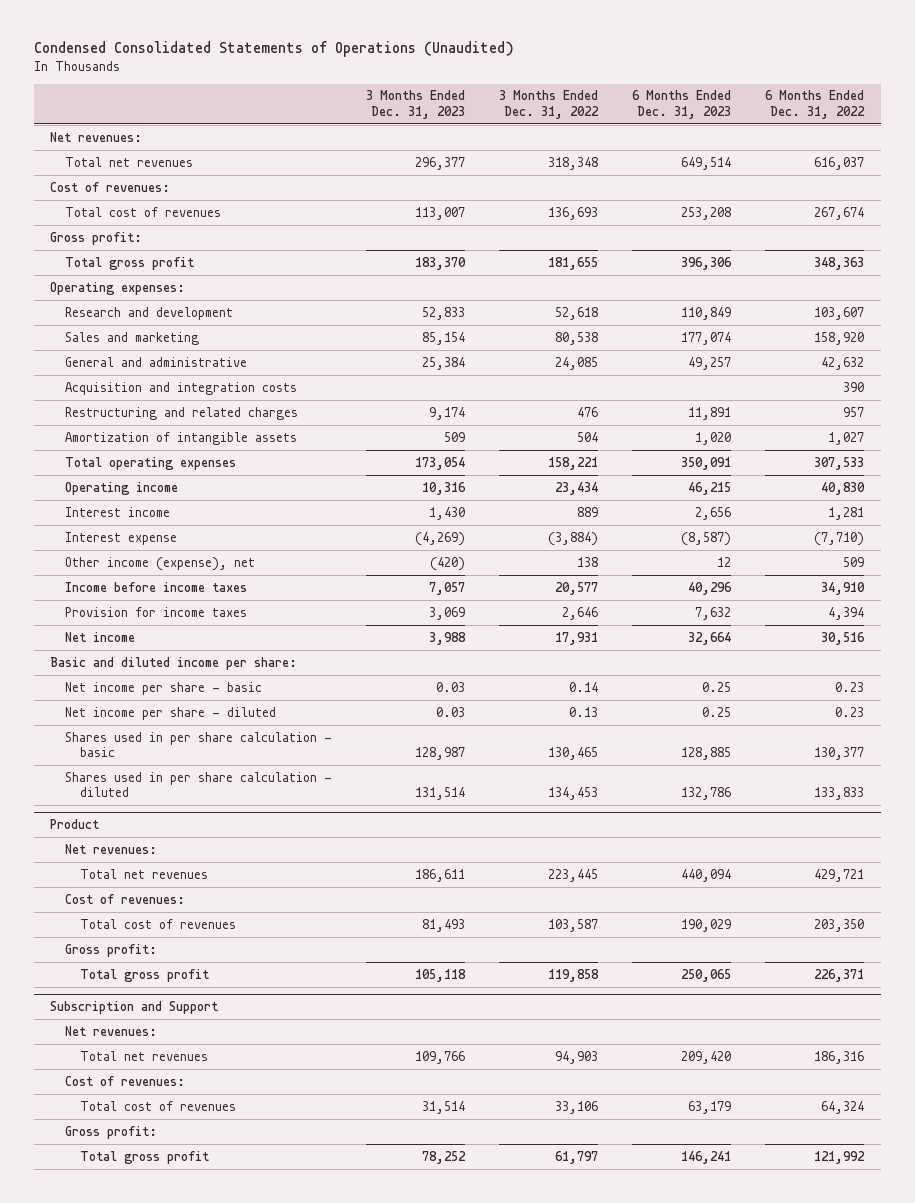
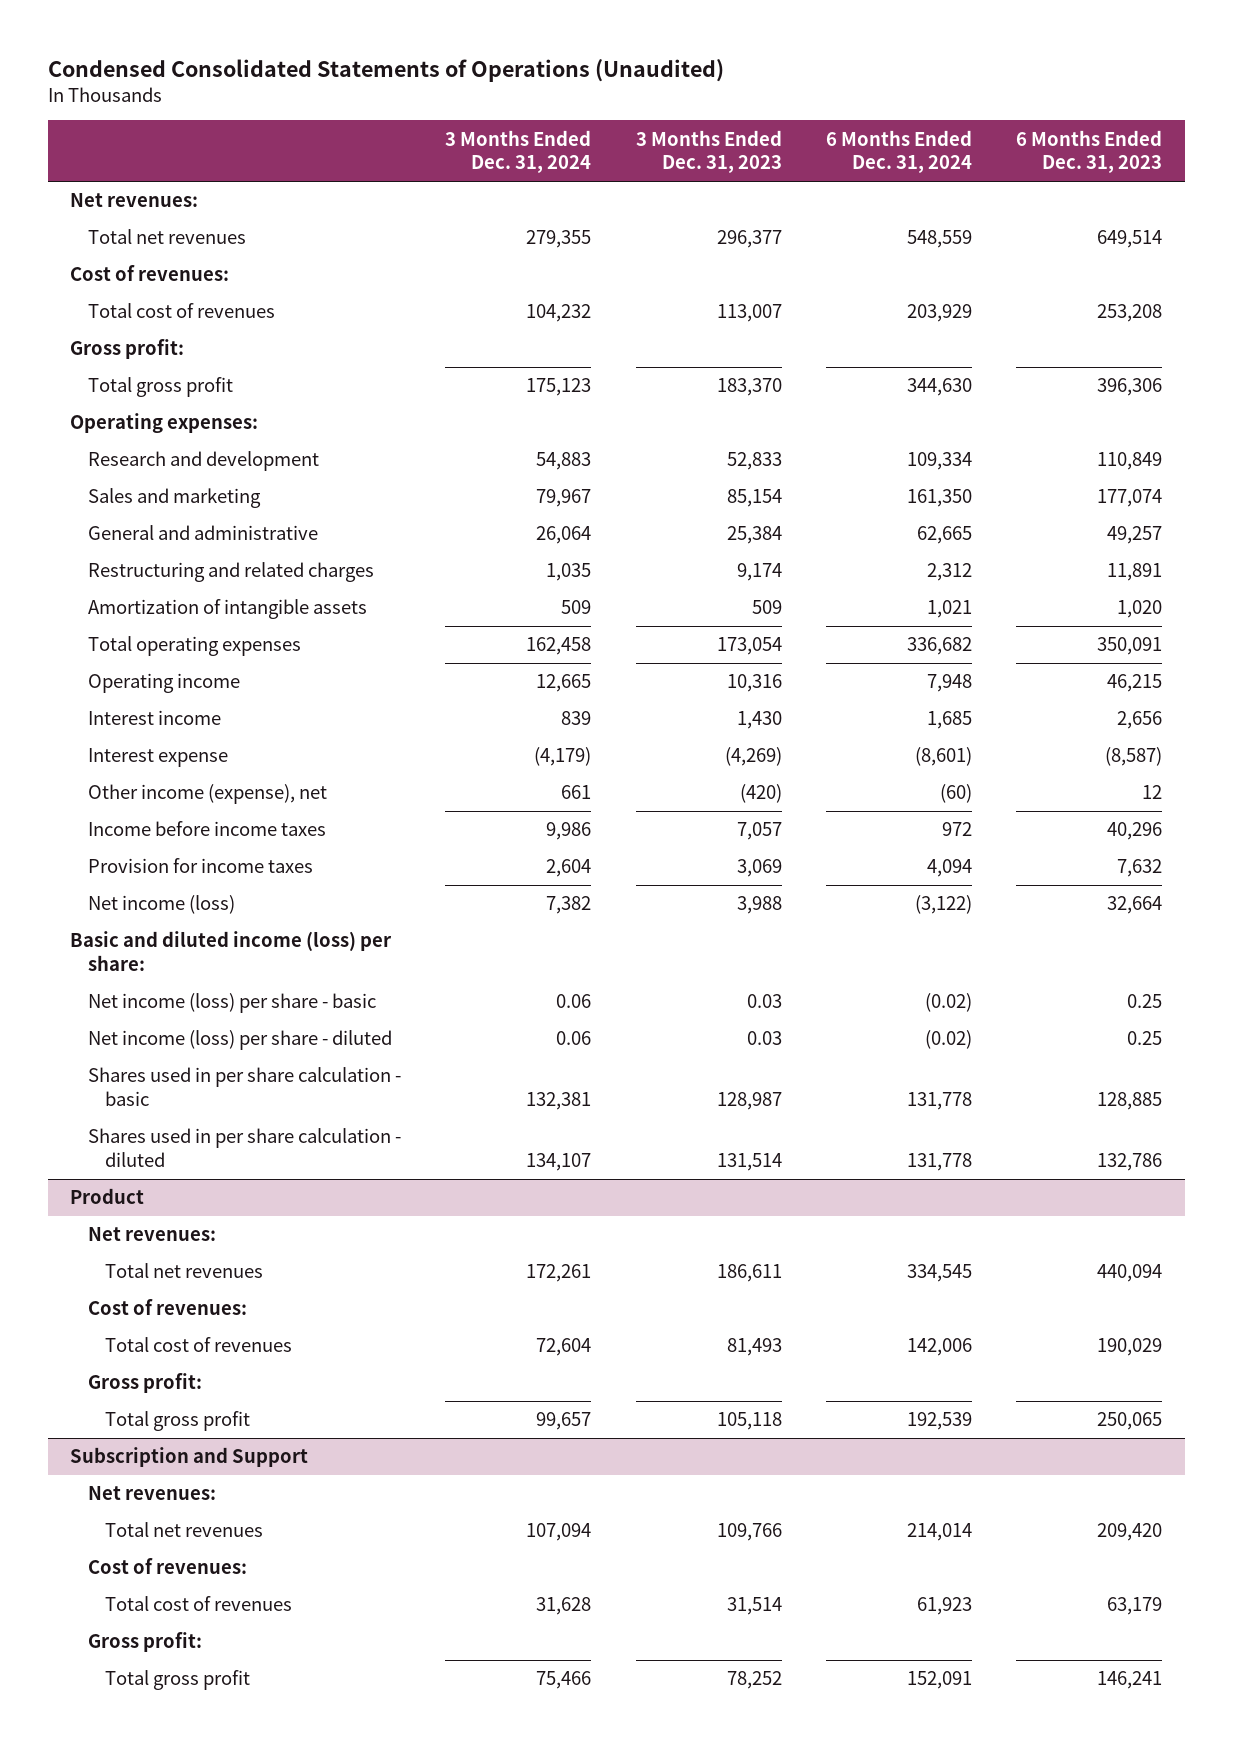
[499,90,600,119] 3 Months Ended Dec. 31, 2022 -> none
[765,90,866,119] 6 Months Ended Dec. 31, 2022 -> none
none -> [445,129,592,174] 3 Months Ended Dec. 31, 2024
none -> [826,129,973,174] 6 Months Ended Dec. 31, 2024
[65,381,298,395] Acquisition and integration costs -> none
[65,631,136,642] Net income -> [87,895,235,915] Net income (loss)
[50,656,298,670] Basic and diluted income per share: -> [70,931,393,971] Basic and diluted income (loss) per share:
[65,681,263,695] Net income per share - basic -> [87,993,376,1014] Net income (loss) per share - basic
[65,706,277,720] Net income per share - diluted -> [87,1030,392,1051] Net income (loss) per share - diluted

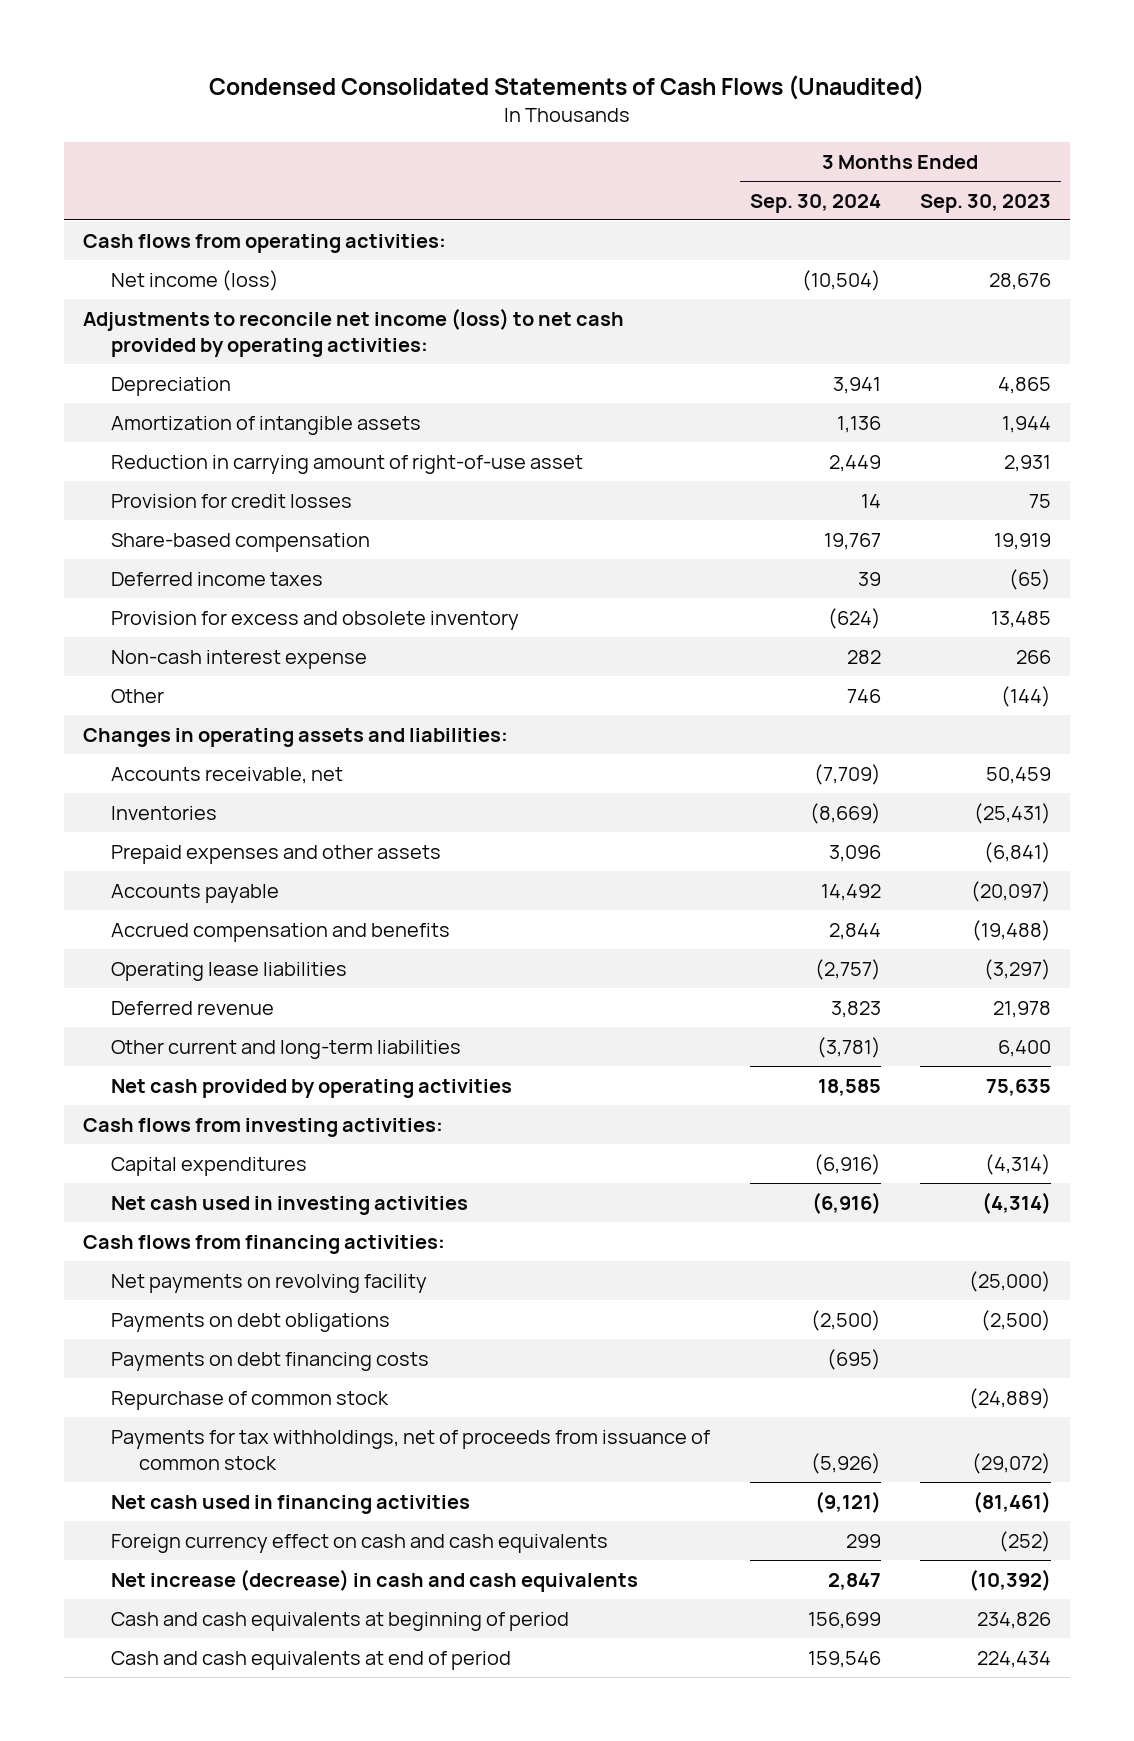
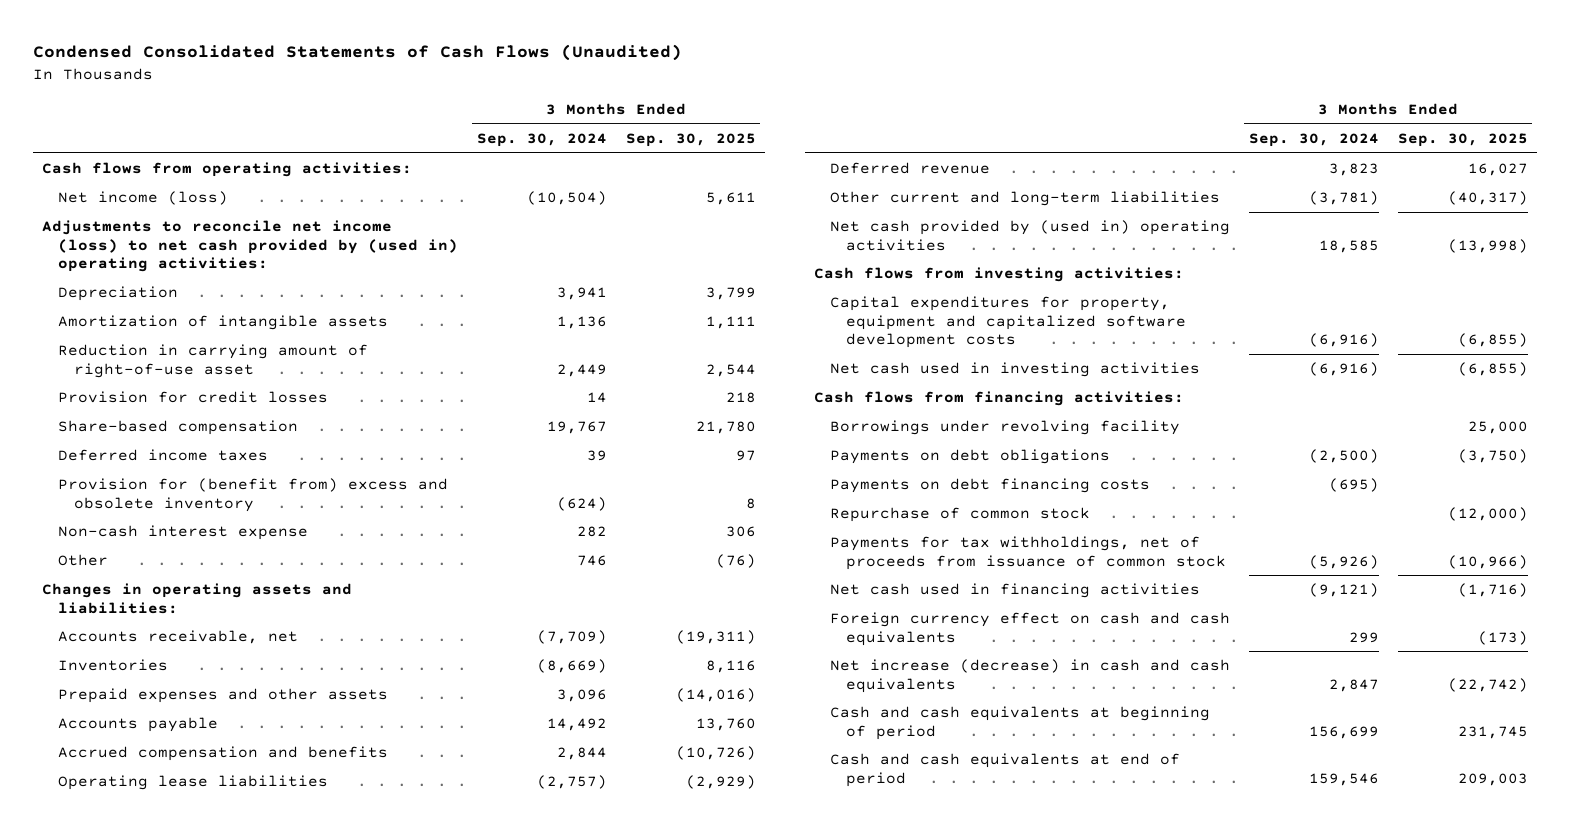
[919,193,1051,213] Sep. 30, 2023 -> none
none -> [625,132,756,147] Sep. 30, 2025
[83,307,625,357] Adjustments to reconcile net income (loss) to net cash provided by operating activities: -> [42,220,458,272] Adjustments to reconcile net income (loss) to net cash provided by (used in) operating activities:
[111,610,520,630] Provision for excess and obsolete inventory -> [57,478,448,512] Provision for (benefit from) excess and obsolete inventory
[111,1078,513,1098] Net cash provided by operating activities -> [829,220,1230,251] Net cash provided by (used in) operating activities
[111,1156,308,1176] Capital expenditures -> [829,296,1186,348] Capital expenditures for property, equipment and capitalized software development costs
[111,1273,428,1293] Net payments on revolving facility -> none
none -> [829,420,1180,436] Borrowings under revolving facility

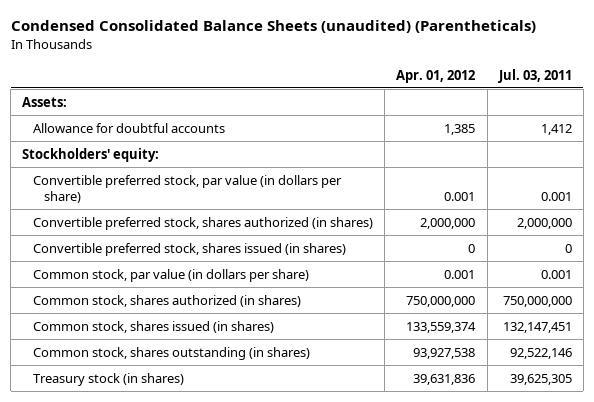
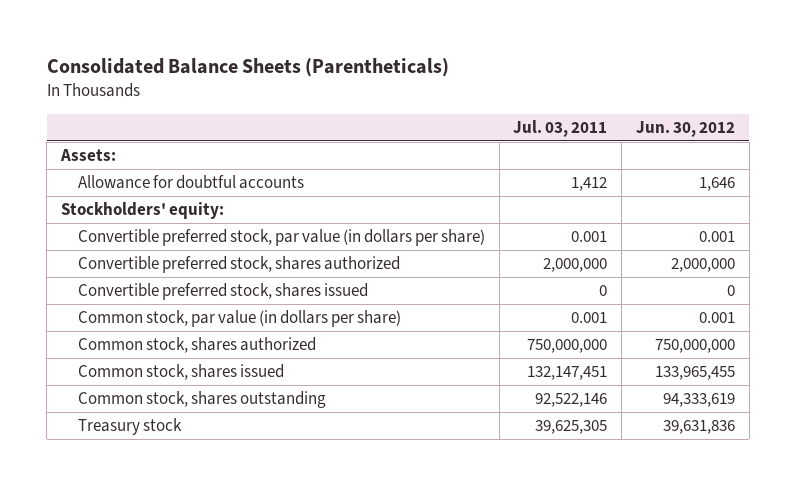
[10,20,536,34] Condensed Consolidated Balance Sheets (unaudited) (Parentheticals) -> [46,58,449,78] Consolidated Balance Sheets (Parentheticals)
[396,69,476,83] Apr. 01, 2012 -> none
none -> [635,120,735,137] Jun. 30, 2012
[33,216,374,230] Convertible preferred stock, shares authorized (in shares) -> [77,256,400,274] Convertible preferred stock, shares authorized
[33,242,347,256] Convertible preferred stock, shares issued (in shares) -> [77,283,368,301] Convertible preferred stock, shares issued
[33,294,302,307] Common stock, shares authorized (in shares) -> [77,337,316,354] Common stock, shares authorized
[33,320,275,333] Common stock, shares issued (in shares) -> [77,364,284,381] Common stock, shares issued
[33,346,311,360] Common stock, shares outstanding (in shares) -> [77,391,326,409] Common stock, shares outstanding
[33,372,185,386] Treasury stock (in shares) -> [77,418,182,436] Treasury stock

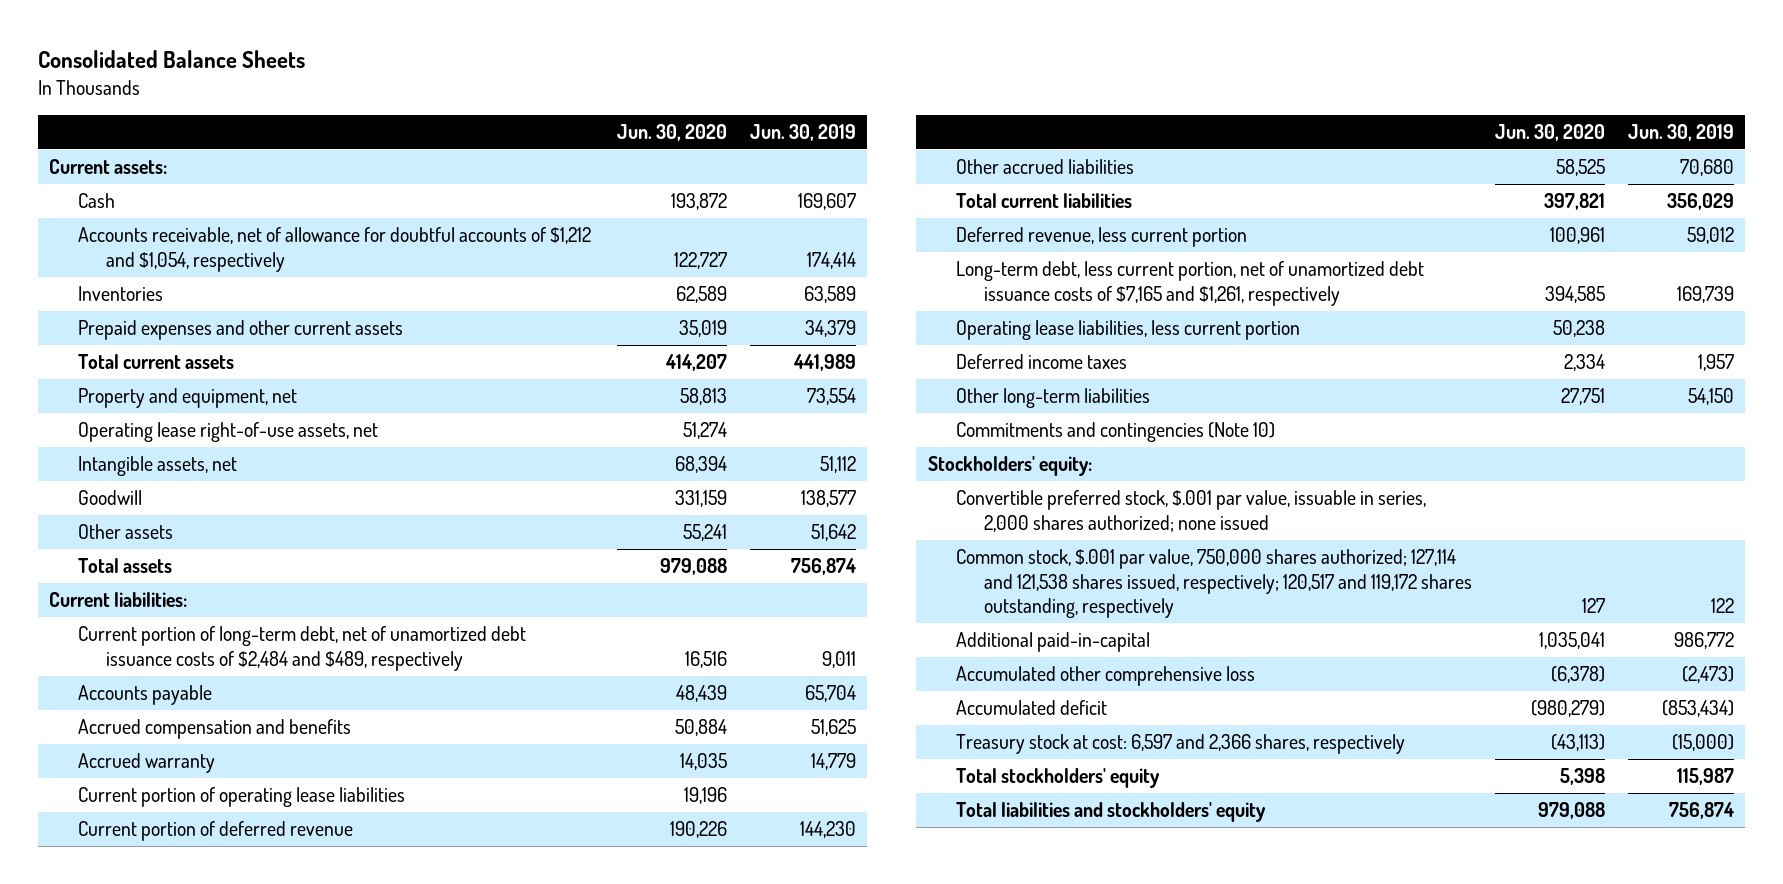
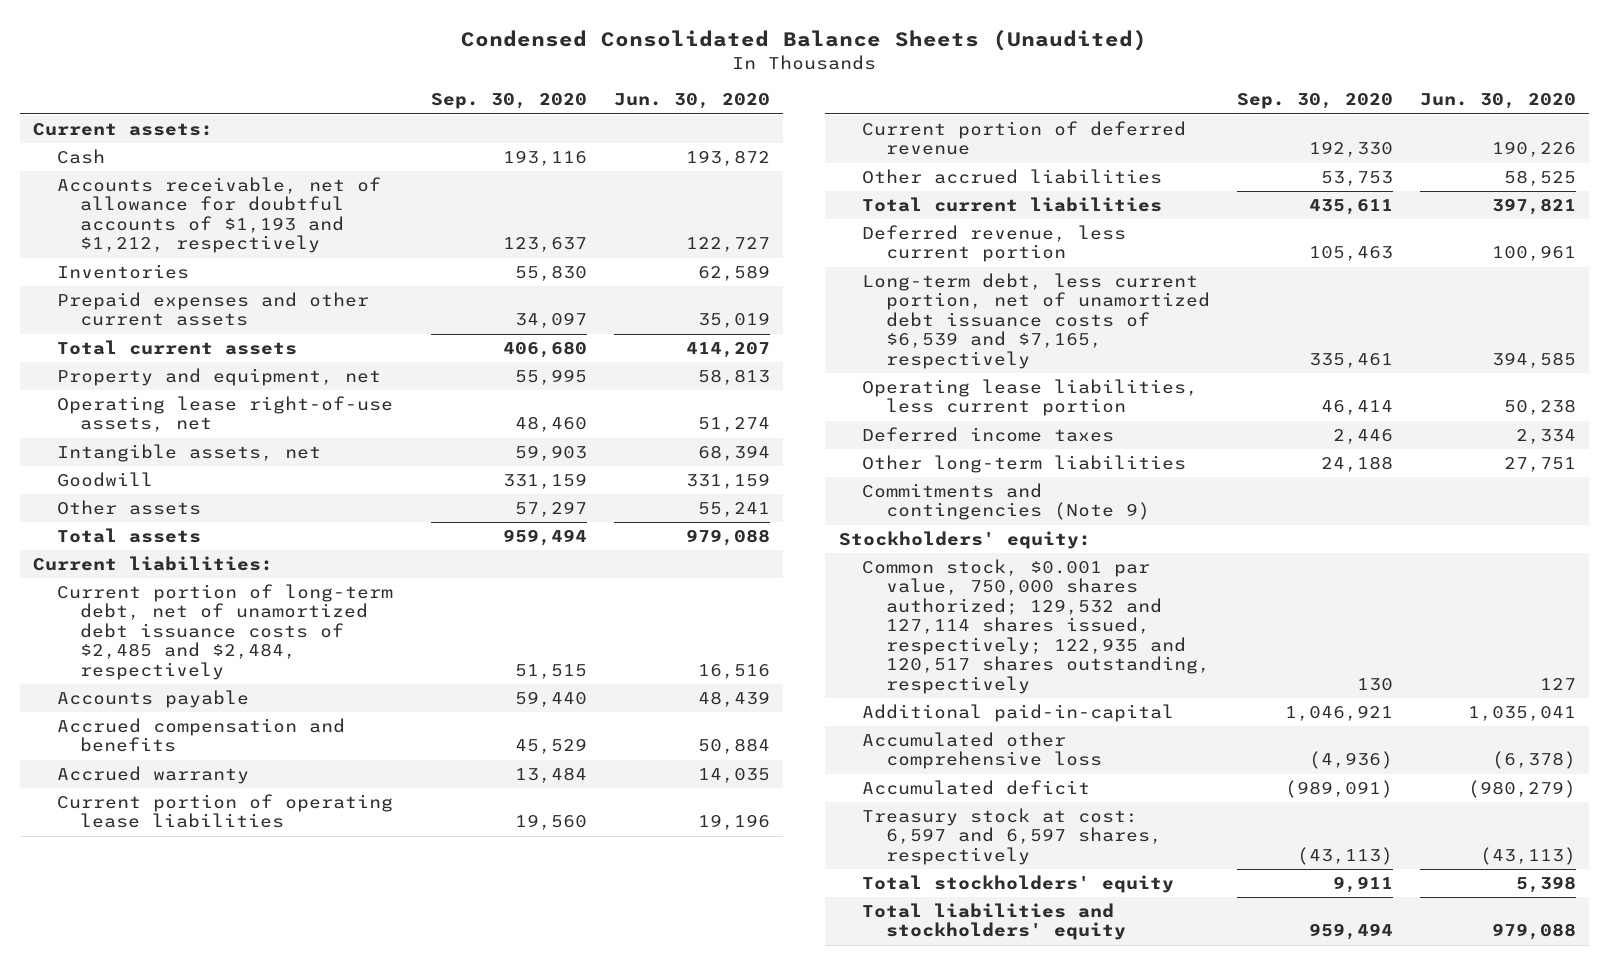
[37,50,305,69] Consolidated Balance Sheets -> [461,29,1148,51] Condensed Consolidated Balance Sheets (Unaudited)
[749,123,856,141] Jun. 30, 2019 -> none
none -> [430,93,587,110] Sep. 30, 2020
[77,227,591,272] Accounts receivable, net of allowance for doubtful accounts of $1,212 and $1,054, respectively -> [56,177,381,254] Accounts receivable, net of allowance for doubtful accounts of $1,193 and $1,212, respectively
[77,626,526,671] Current portion of long-term debt, net of unamortized debt issuance costs of $2,484 and $489, respectively -> [56,584,393,680] Current portion of long-term debt, net of unamortized debt issuance costs of $2,485 and $2,484, respectively
[955,261,1424,306] Long-term debt, less current portion, net of unamortized debt issuance costs of $7,165 and $1,261, respectively -> [862,273,1210,369] Long-term debt, less current portion, net of unamortized debt issuance costs of $6,539 and $7,165, respectively
[955,422,1275,443] Commitments and contingencies (Note 10) -> [862,483,1150,521] Commitments and contingencies (Note 9)
[955,490,1426,532] Convertible preferred stock, $.001 par value, issuable in series, 2,000 shares authorized; none issued -> none
[955,549,1472,618] Common stock, $.001 par value, 750,000 shares authorized; 127,114 and 121,538 shares issued, respectively; 120,517 and 119,172 shares outstanding, respectively -> [862,559,1210,694] Common stock, $0.001 par value, 750,000 shares authorized; 129,532 and 127,114 shares issued, respectively; 122,935 and 120,517 shares outstanding, respectively
[955,734,1405,755] Treasury stock at cost: 6,597 and 2,366 shares, respectively -> [862,808,1162,865] Treasury stock at cost: 6,597 and 6,597 shares, respectively

